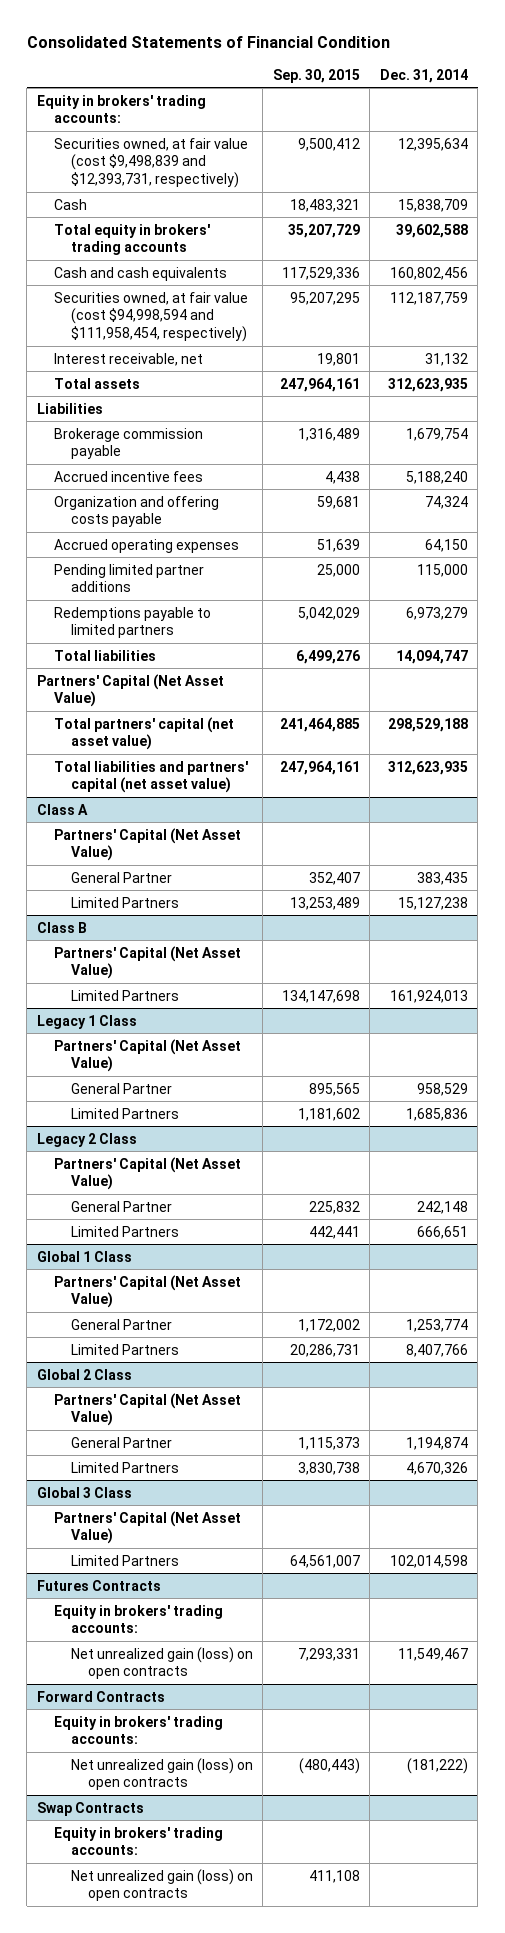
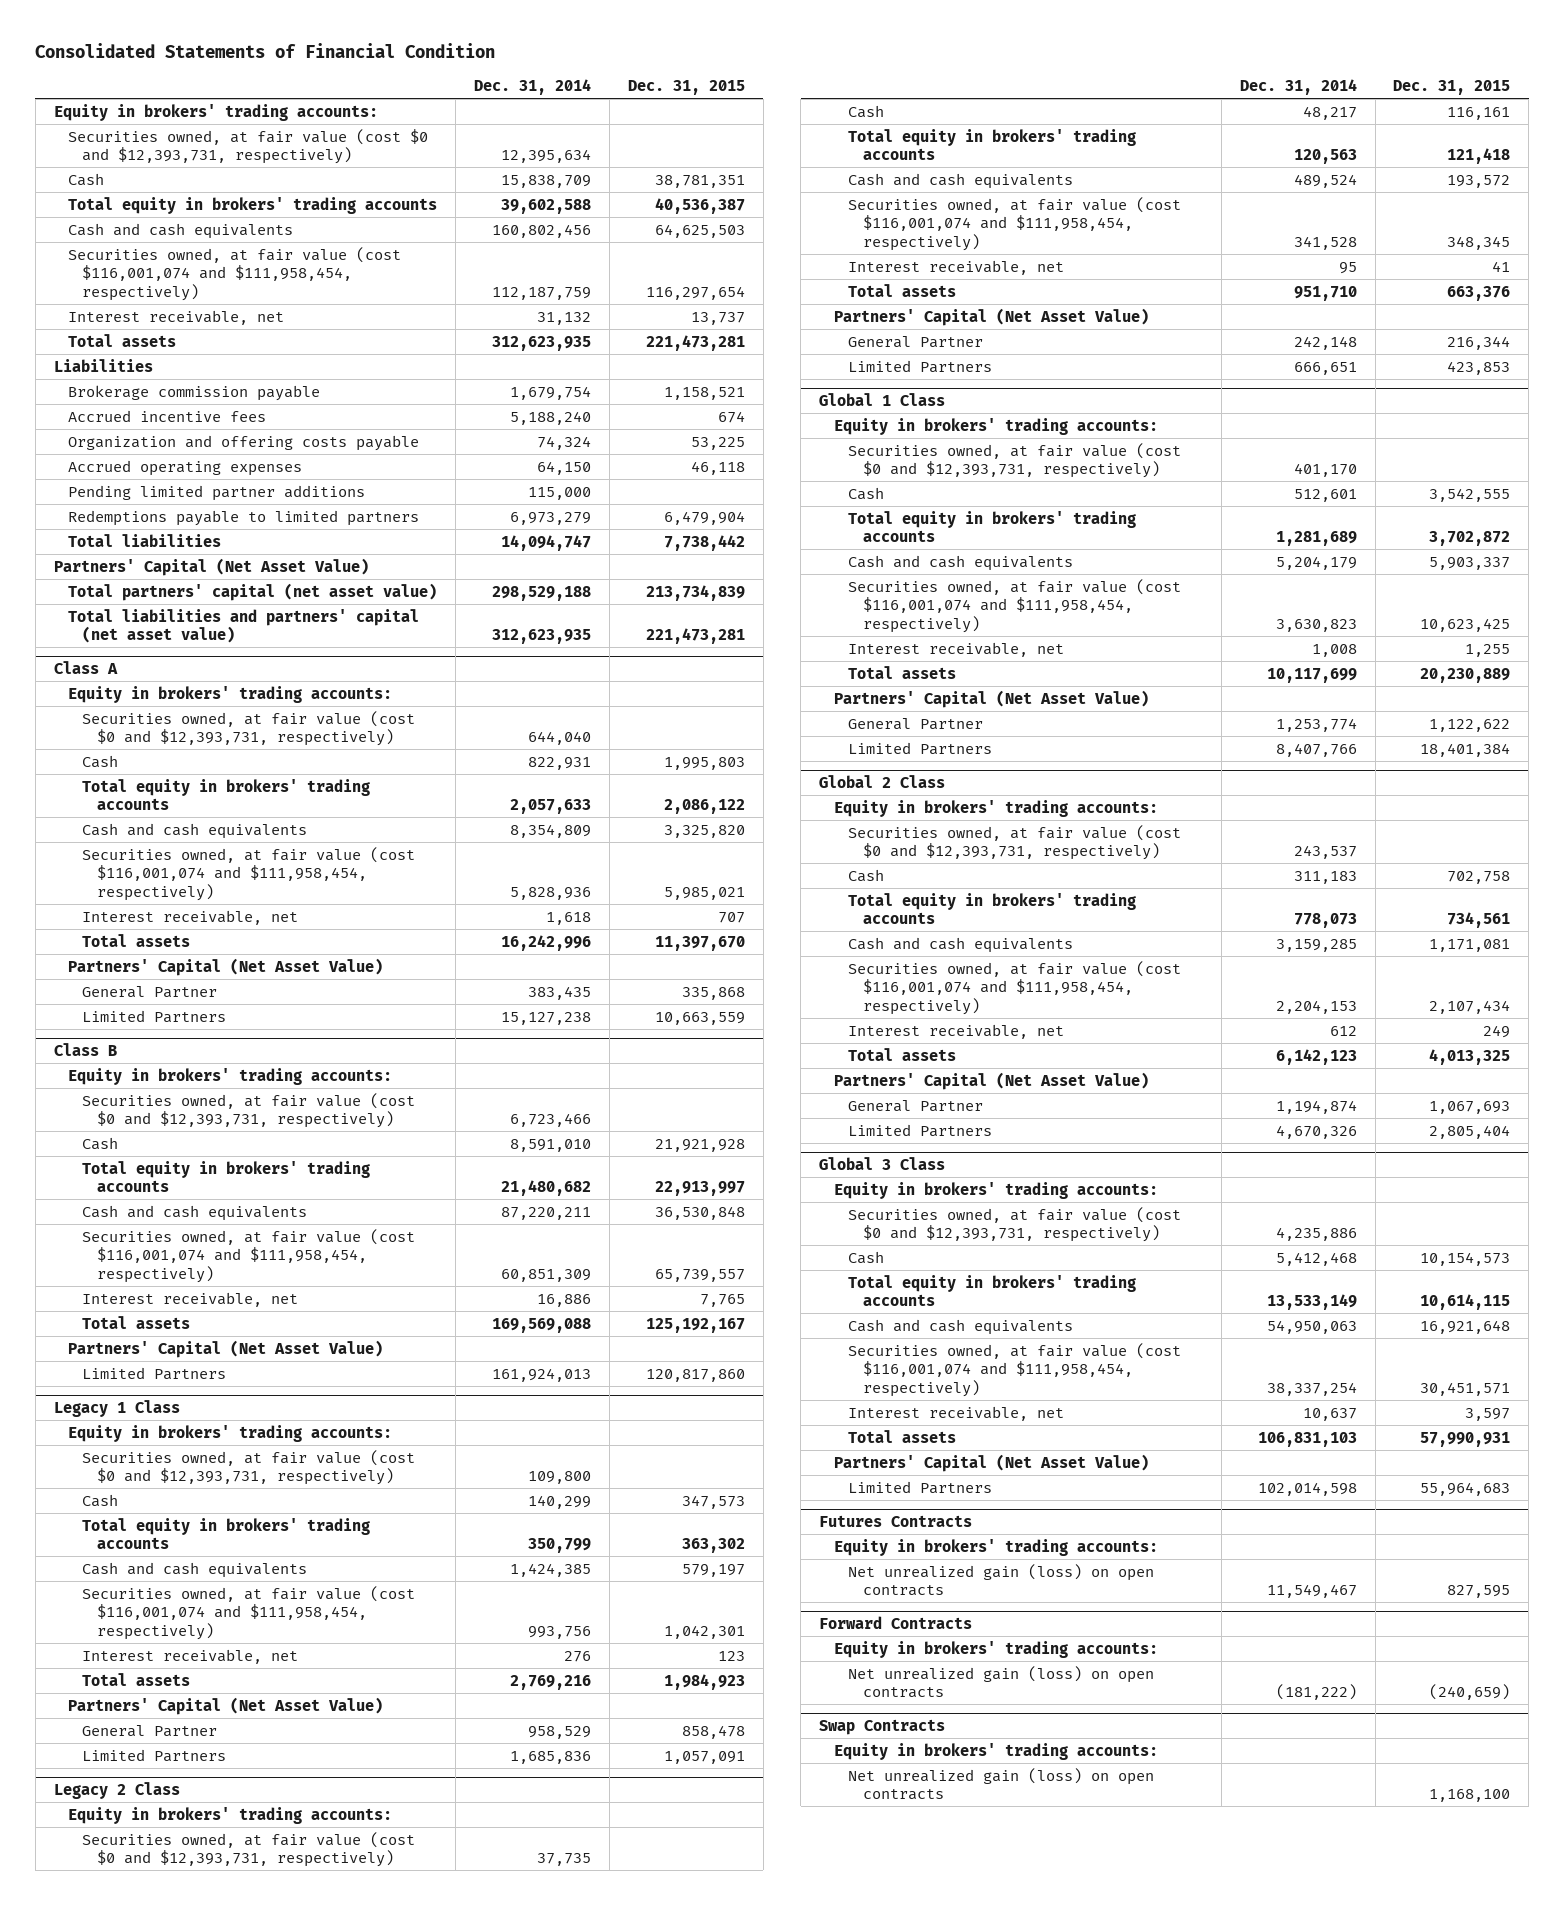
[272,68,360,83] Sep. 30, 2015 -> none
none -> [627,79,745,95] Dec. 31, 2015
[53,137,248,189] Securities owned, at fair value (cost $9,498,839 and $12,393,731, respectively) -> [68,128,429,165] Securities owned, at fair value (cost $0 and $12,393,731, respectively)
[53,291,248,343] Securities owned, at fair value (cost $94,998,594 and $111,958,454, respectively) -> [68,246,402,301] Securities owned, at fair value (cost $116,001,074 and $111,958,454, respectively)
none -> [68,685,393,703] Equity in brokers' trading accounts:
none -> [82,710,416,747] Securities owned, at fair value (cost $0 and $12,393,731, respectively)
none -> [82,754,119,768] Cash
none -> [82,778,371,811] Total equity in brokers' trading accounts
none -> [82,822,308,839] Cash and cash equivalents
none -> [82,846,416,901] Securities owned, at fair value (cost $116,001,074 and $111,958,454, respectively)
none -> [82,909,299,925] Interest receivable, net
none -> [82,933,191,947] Total assets
none -> [68,1067,393,1085] Equity in brokers' trading accounts:
none -> [82,1092,416,1129] Securities owned, at fair value (cost $0 and $12,393,731, respectively)
none -> [82,1136,119,1150] Cash
none -> [82,1160,371,1193] Total equity in brokers' trading accounts
none -> [82,1204,308,1221] Cash and cash equivalents
none -> [82,1228,416,1283] Securities owned, at fair value (cost $116,001,074 and $111,958,454, respectively)
none -> [82,1291,299,1307] Interest receivable, net
none -> [82,1315,191,1329] Total assets
none -> [68,1424,393,1442] Equity in brokers' trading accounts:
none -> [82,1449,416,1486] Securities owned, at fair value (cost $0 and $12,393,731, respectively)
none -> [82,1493,119,1507] Cash
none -> [82,1517,371,1550] Total equity in brokers' trading accounts
none -> [82,1561,308,1578] Cash and cash equivalents
none -> [82,1585,416,1640] Securities owned, at fair value (cost $116,001,074 and $111,958,454, respectively)
none -> [82,1648,299,1664] Interest receivable, net
none -> [82,1672,191,1686] Total assets
none -> [68,1806,393,1824] Equity in brokers' trading accounts:
none -> [82,1831,416,1868] Securities owned, at fair value (cost $0 and $12,393,731, respectively)
none -> [848,104,885,118] Cash
none -> [848,128,1137,161] Total equity in brokers' trading accounts
none -> [848,172,1074,189] Cash and cash equivalents
none -> [848,196,1182,251] Securities owned, at fair value (cost $116,001,074 and $111,958,454, respectively)
none -> [848,259,1065,275] Interest receivable, net
none -> [848,283,957,297] Total assets
none -> [833,417,1158,435] Equity in brokers' trading accounts:
none -> [848,442,1182,479] Securities owned, at fair value (cost $0 and $12,393,731, respectively)
none -> [848,486,885,500] Cash
none -> [848,510,1137,543] Total equity in brokers' trading accounts
none -> [848,554,1074,571] Cash and cash equivalents
none -> [848,578,1182,633] Securities owned, at fair value (cost $116,001,074 and $111,958,454, respectively)
none -> [848,641,1065,657] Interest receivable, net
none -> [848,665,957,679] Total assets
none -> [833,799,1158,817] Equity in brokers' trading accounts:
none -> [848,824,1182,861] Securities owned, at fair value (cost $0 and $12,393,731, respectively)
none -> [848,868,885,882] Cash
none -> [848,892,1137,925] Total equity in brokers' trading accounts
none -> [848,936,1074,953] Cash and cash equivalents
none -> [848,960,1182,1015] Securities owned, at fair value (cost $116,001,074 and $111,958,454, respectively)
none -> [848,1023,1065,1039] Interest receivable, net
none -> [848,1047,957,1061] Total assets
none -> [833,1181,1158,1199] Equity in brokers' trading accounts:
none -> [848,1206,1182,1243] Securities owned, at fair value (cost $0 and $12,393,731, respectively)
none -> [848,1250,885,1264] Cash
none -> [848,1274,1137,1307] Total equity in brokers' trading accounts
none -> [848,1318,1074,1335] Cash and cash equivalents
none -> [848,1342,1182,1397] Securities owned, at fair value (cost $116,001,074 and $111,958,454, respectively)
none -> [848,1405,1065,1421] Interest receivable, net
none -> [848,1429,957,1443] Total assets

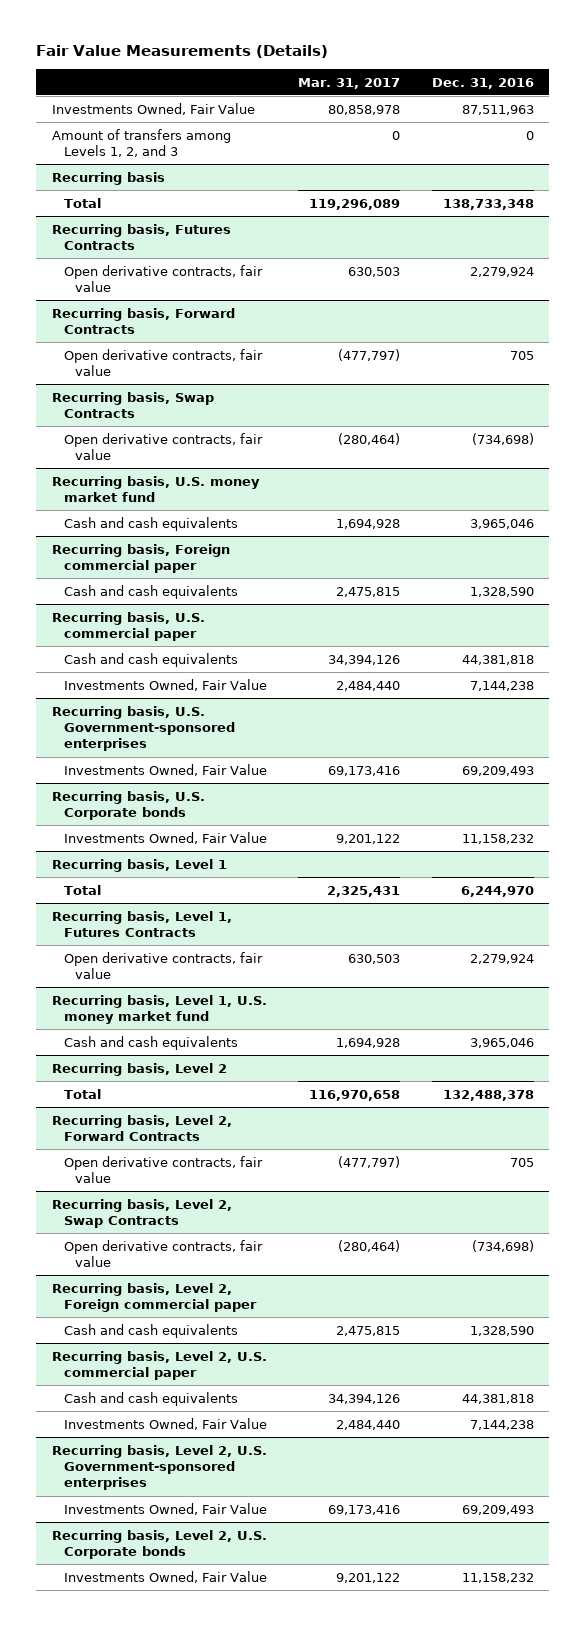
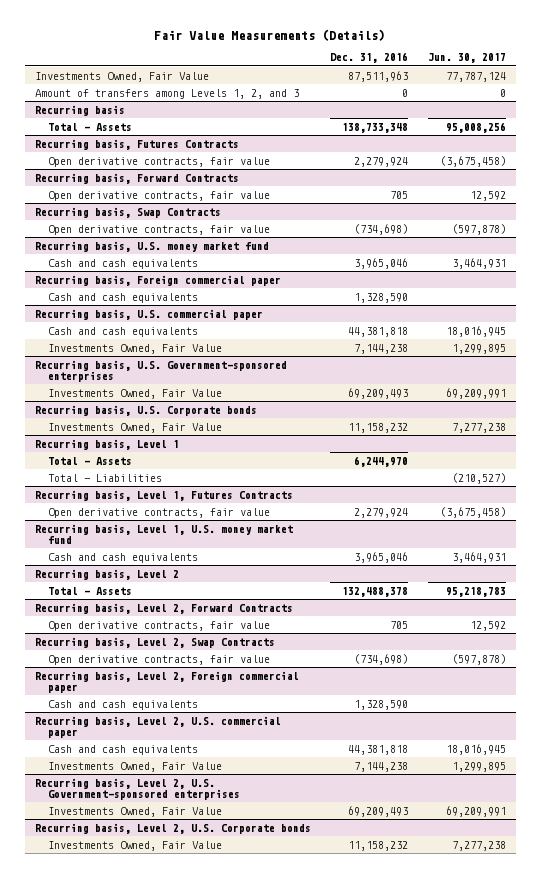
[298,77,401,89] Mar. 31, 2017 -> none
none -> [427,53,506,64] Jun. 30, 2017
[63,197,101,208] Total -> [48,122,133,131] Total - Assets
[63,884,101,895] Total -> [48,456,133,465] Total - Assets
none -> [48,473,163,482] Total - Liabilities
[63,1088,101,1099] Total -> [48,586,133,595] Total - Assets

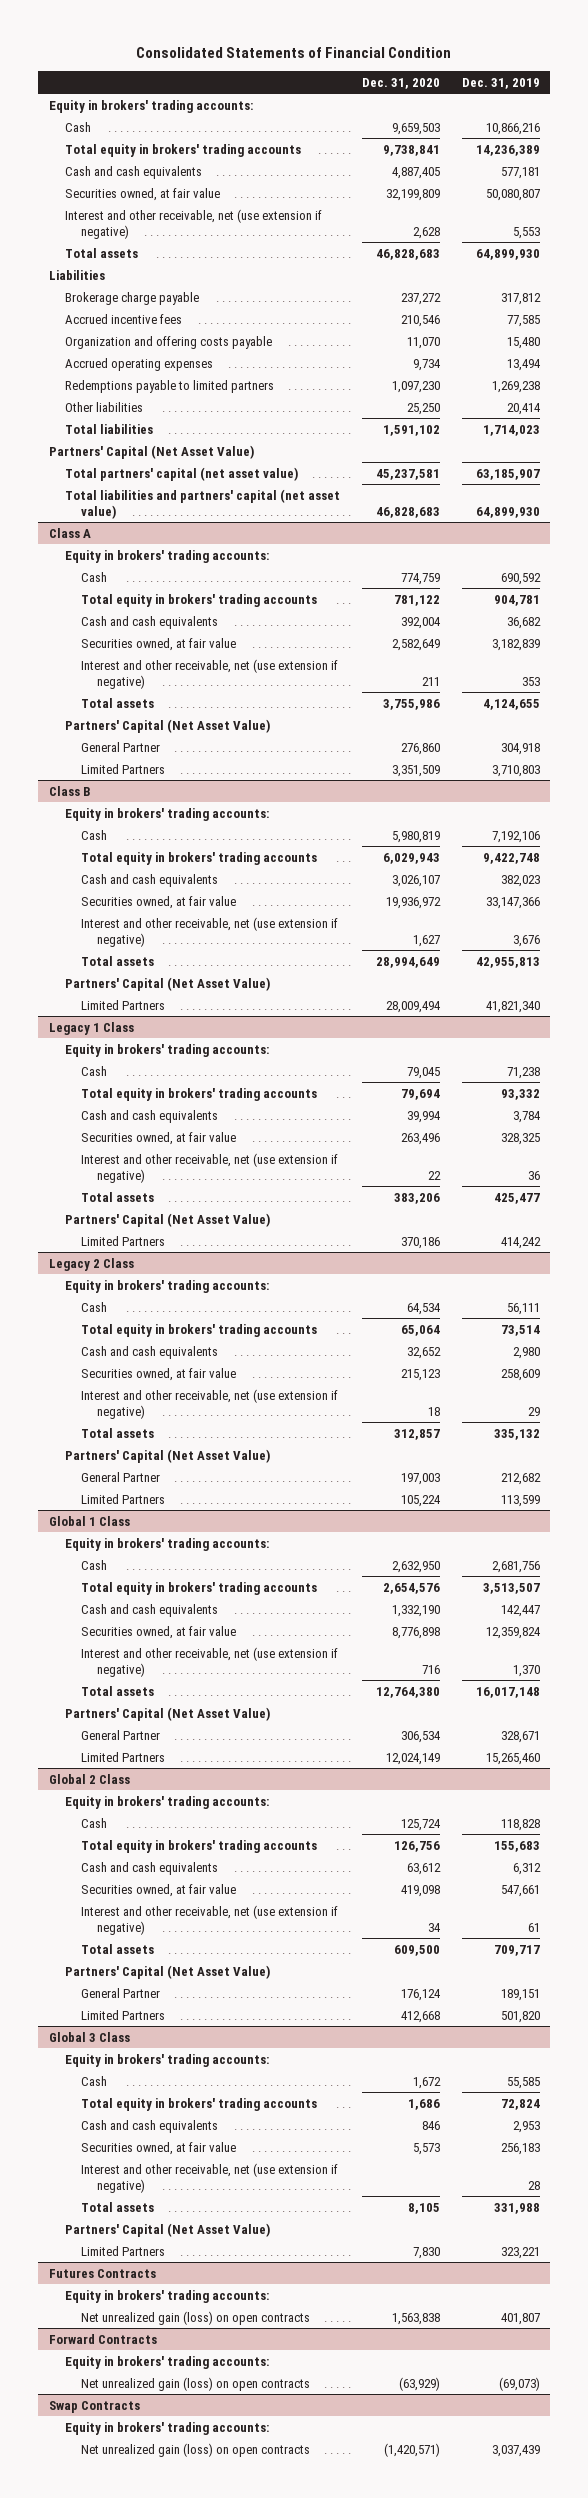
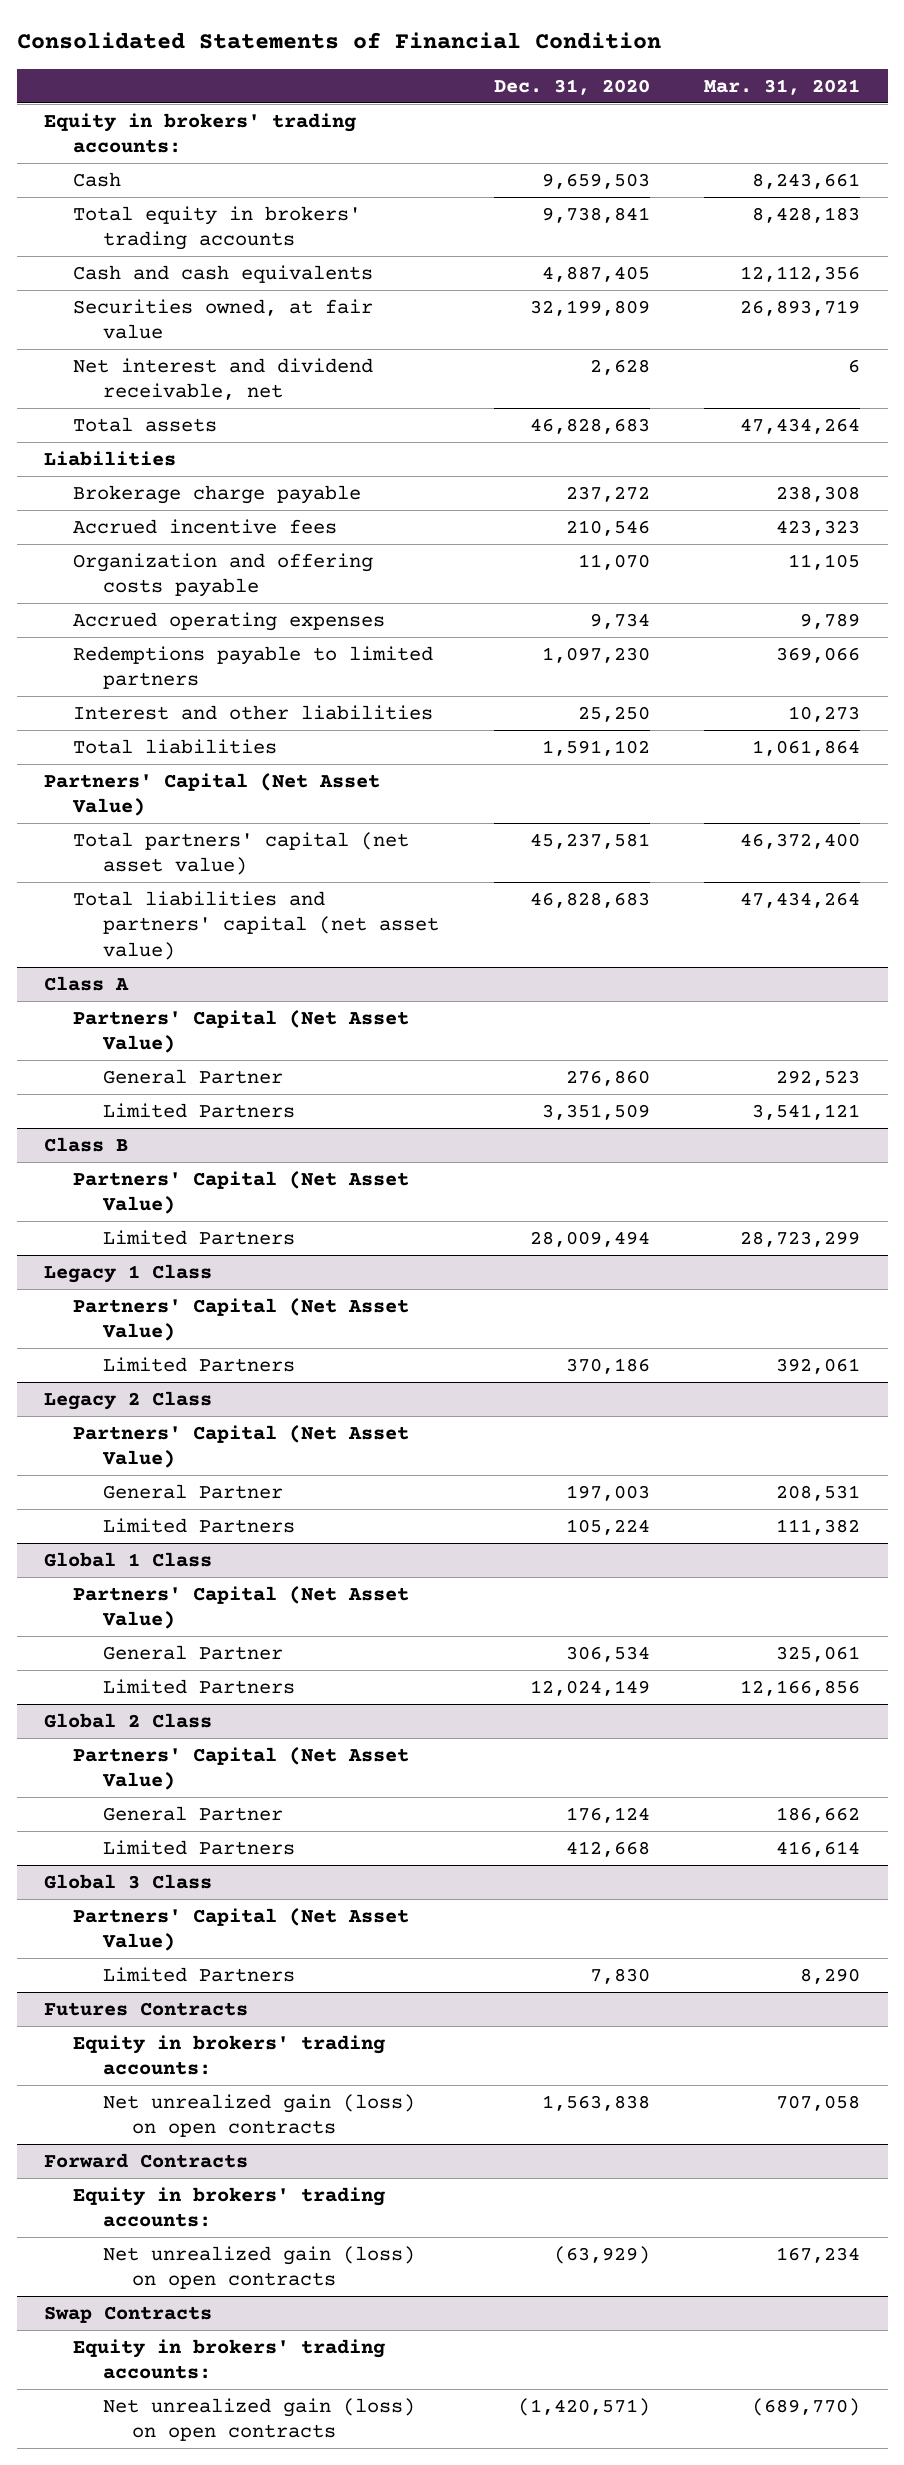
[461,78,540,90] Dec. 31, 2019 -> none
none -> [704,78,861,95] Mar. 31, 2021
[64,208,322,240] Interest and other receivable, net (use extension if negative) -> [73,357,374,401] Net interest and dividend receivable, net
[64,401,143,412] Other liabilities -> [73,704,434,720] Interest and other liabilities
[64,549,269,563] Equity in brokers' trading accounts: -> none
[80,571,107,582] Cash -> none
[80,593,317,607] Total equity in brokers' trading accounts -> none
[80,615,218,629] Cash and cash equivalents -> none
[80,637,236,651] Securities owned, at fair value -> none
[80,658,338,690] Interest and other receivable, net (use extension if negative) -> none
[80,697,154,708] Total assets -> none
[64,807,269,821] Equity in brokers' trading accounts: -> none
[80,829,107,840] Cash -> none
[80,851,317,865] Total equity in brokers' trading accounts -> none
[80,873,218,887] Cash and cash equivalents -> none
[80,895,236,909] Securities owned, at fair value -> none
[80,916,338,948] Interest and other receivable, net (use extension if negative) -> none
[80,955,154,966] Total assets -> none
[64,1043,269,1057] Equity in brokers' trading accounts: -> none
[80,1065,107,1076] Cash -> none
[80,1087,317,1101] Total equity in brokers' trading accounts -> none
[80,1109,218,1123] Cash and cash equivalents -> none
[80,1131,236,1145] Securities owned, at fair value -> none
[80,1152,338,1184] Interest and other receivable, net (use extension if negative) -> none
[80,1191,154,1202] Total assets -> none
[64,1279,269,1293] Equity in brokers' trading accounts: -> none
[80,1301,107,1312] Cash -> none
[80,1323,317,1337] Total equity in brokers' trading accounts -> none
[80,1345,218,1359] Cash and cash equivalents -> none
[80,1367,236,1381] Securities owned, at fair value -> none
[80,1388,338,1420] Interest and other receivable, net (use extension if negative) -> none
[80,1427,154,1438] Total assets -> none
[64,1537,269,1551] Equity in brokers' trading accounts: -> none
[80,1559,107,1570] Cash -> none
[80,1581,317,1595] Total equity in brokers' trading accounts -> none
[80,1603,218,1617] Cash and cash equivalents -> none
[80,1625,236,1639] Securities owned, at fair value -> none
[80,1646,338,1678] Interest and other receivable, net (use extension if negative) -> none
[80,1685,154,1696] Total assets -> none
[64,1795,269,1809] Equity in brokers' trading accounts: -> none
[80,1817,107,1828] Cash -> none
[80,1839,317,1853] Total equity in brokers' trading accounts -> none
[80,1861,218,1875] Cash and cash equivalents -> none
[80,1883,236,1897] Securities owned, at fair value -> none
[80,1904,338,1936] Interest and other receivable, net (use extension if negative) -> none
[80,1943,154,1954] Total assets -> none
[64,2053,269,2067] Equity in brokers' trading accounts: -> none
[80,2075,107,2086] Cash -> none
[80,2097,317,2111] Total equity in brokers' trading accounts -> none
[80,2119,218,2133] Cash and cash equivalents -> none
[80,2141,236,2155] Securities owned, at fair value -> none
[80,2162,338,2194] Interest and other receivable, net (use extension if negative) -> none
[80,2201,154,2212] Total assets -> none

